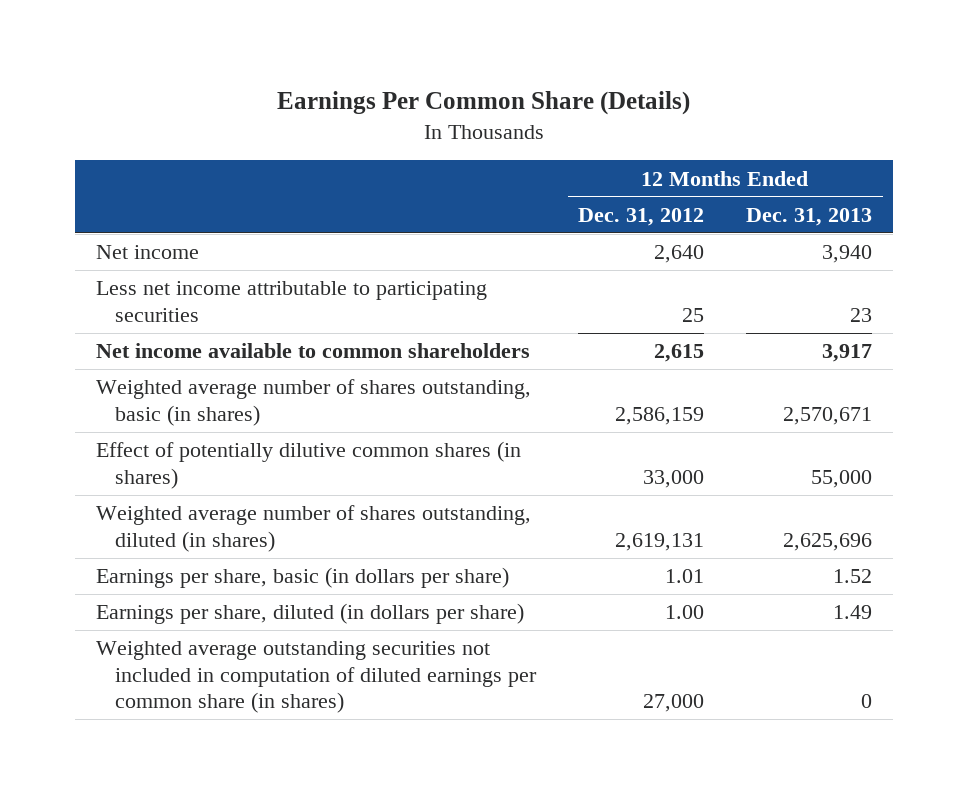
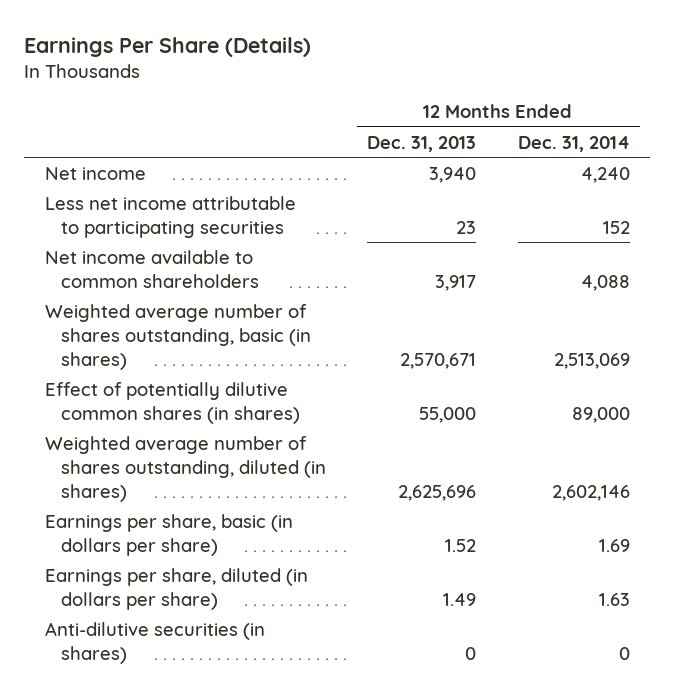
[277,91,691,116] Earnings Per Common Share (Details) -> [24,36,312,57] Earnings Per Share (Details)
[578,207,705,226] Dec. 31, 2012 -> none
none -> [517,135,630,152] Dec. 31, 2014
[96,641,538,714] Weighted average outstanding securities not included in computation of diluted earnings per common share (in shares) -> [44,621,265,664] Anti-dilutive securities (in shares)

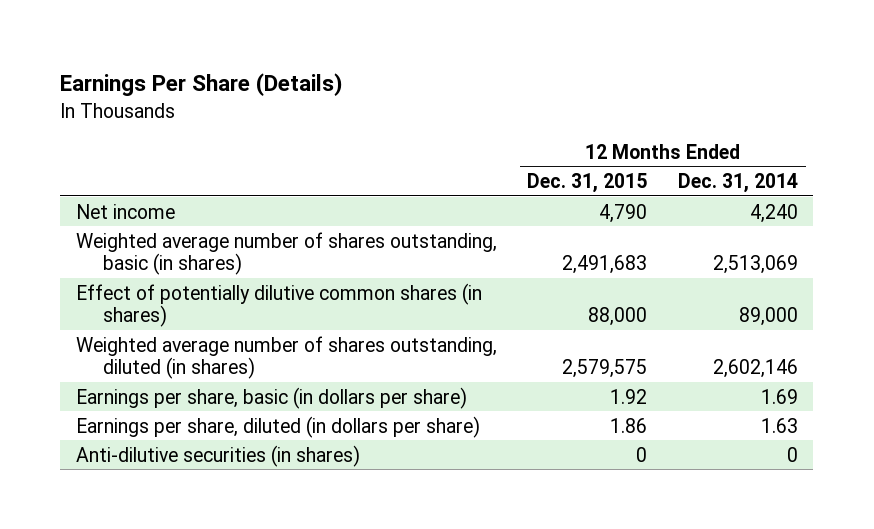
[367,135,477,152] Dec. 31, 2013 -> none
none -> [527,172,648,193] Dec. 31, 2015
[44,195,296,238] Less net income attributable to participating securities -> none
[44,249,259,288] Net income available to common shareholders -> none

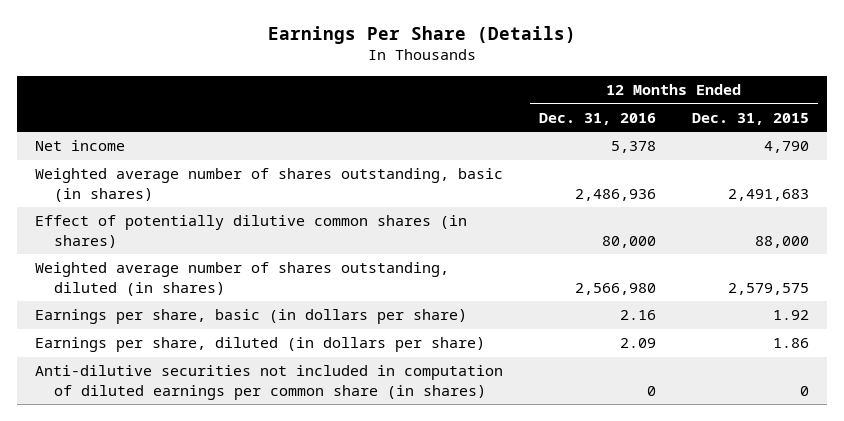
[678,172,799,193] Dec. 31, 2014 -> none
none -> [538,112,656,125] Dec. 31, 2016
[75,444,360,467] Anti-dilutive securities (in shares) -> [34,365,503,400] Anti-dilutive securities not included in computation of diluted earnings per common share (in shares)

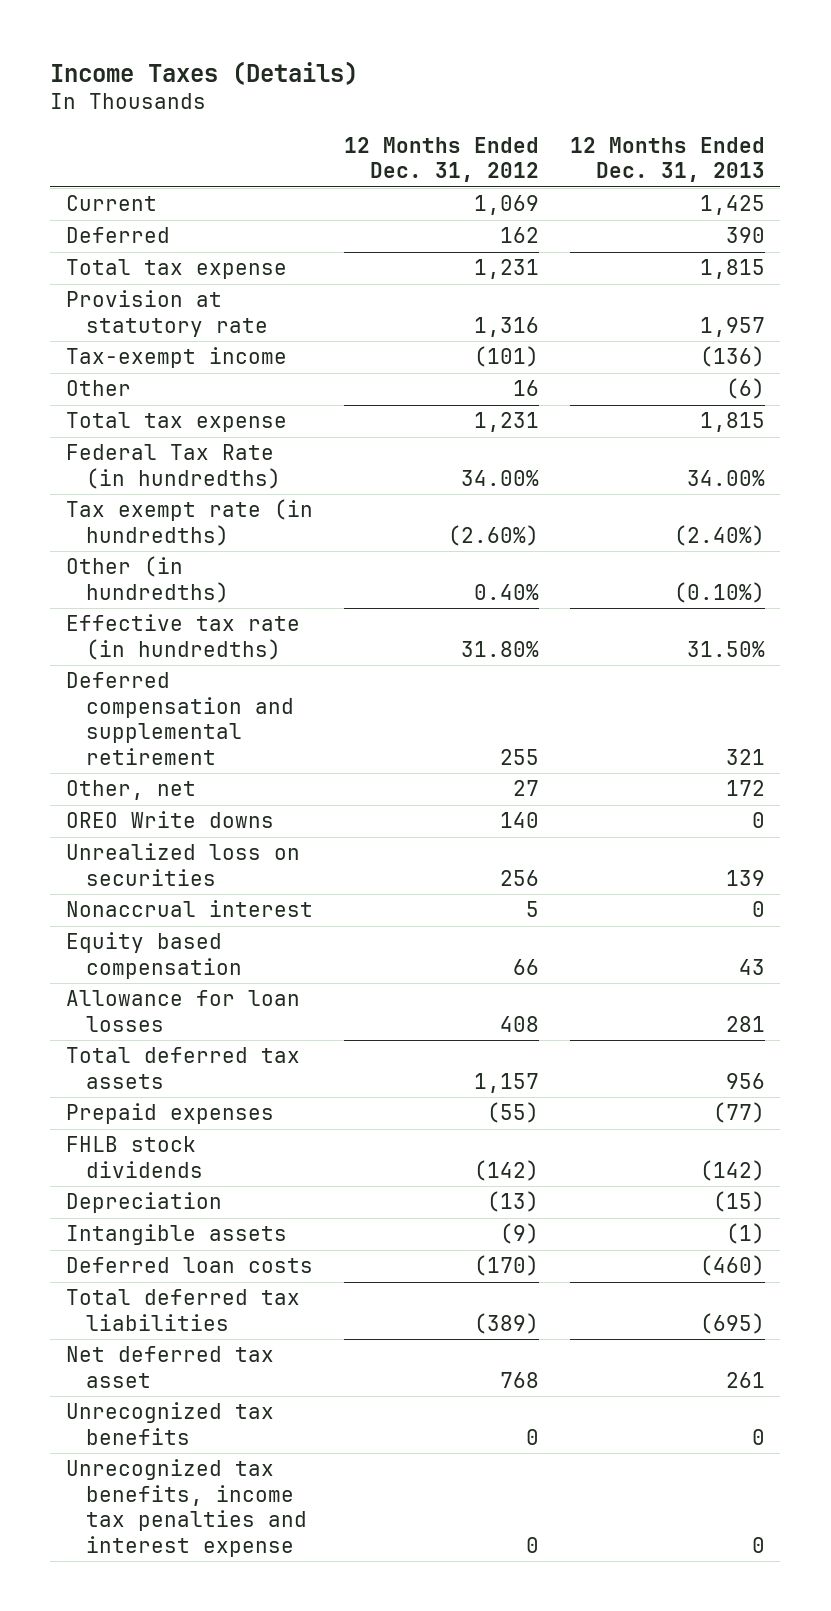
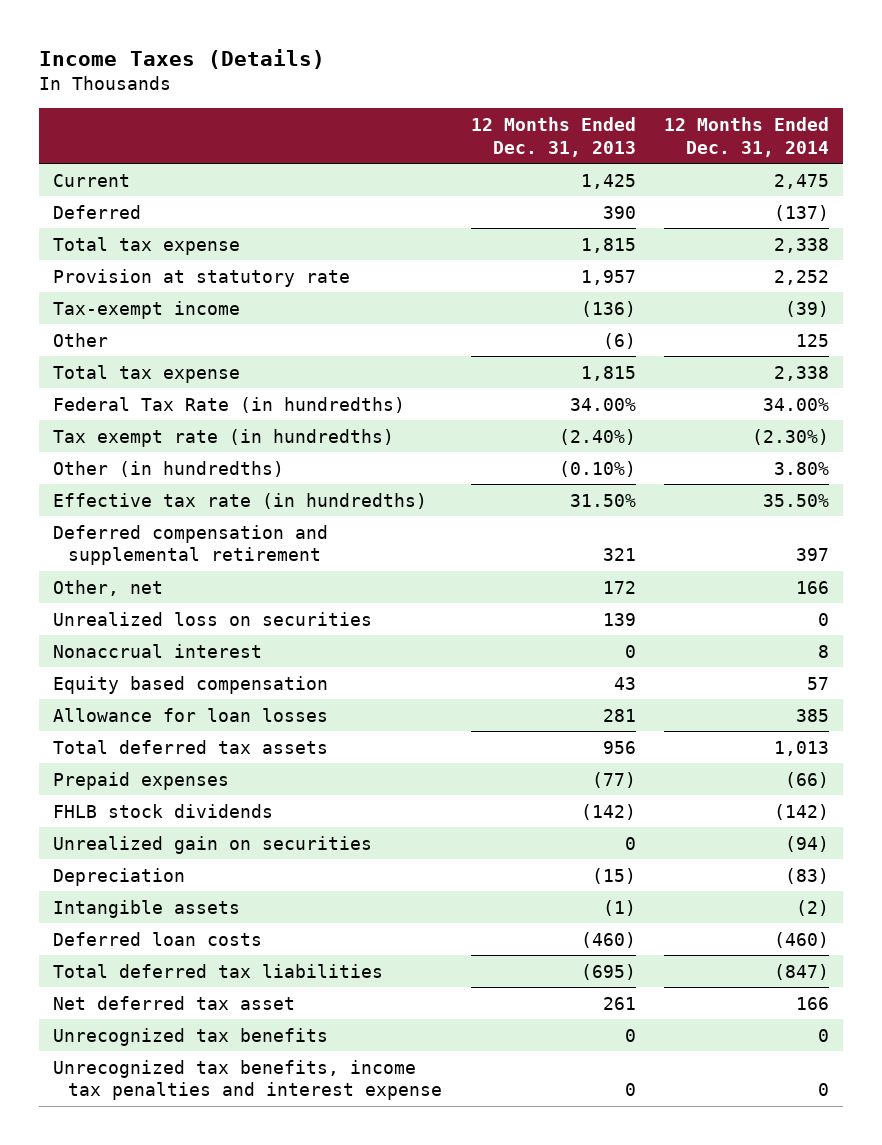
[343,136,539,183] 12 Months Ended Dec. 31, 2012 -> none
none -> [663,116,829,157] 12 Months Ended Dec. 31, 2014
[65,811,274,829] OREO Write downs -> none
none -> [52,835,372,854] Unrealized gain on securities

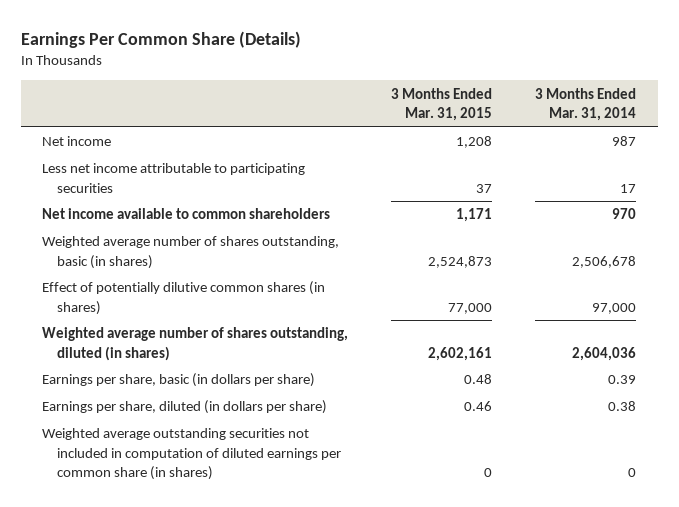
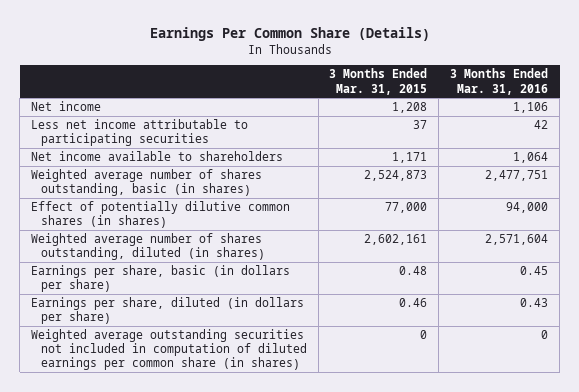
[535,87,637,122] 3 Months Ended Mar. 31, 2014 -> none
none -> [450,68,549,95] 3 Months Ended Mar. 31, 2016
[42,208,331,220] Net income available to common shareholders -> [31,151,284,162] Net income available to shareholders

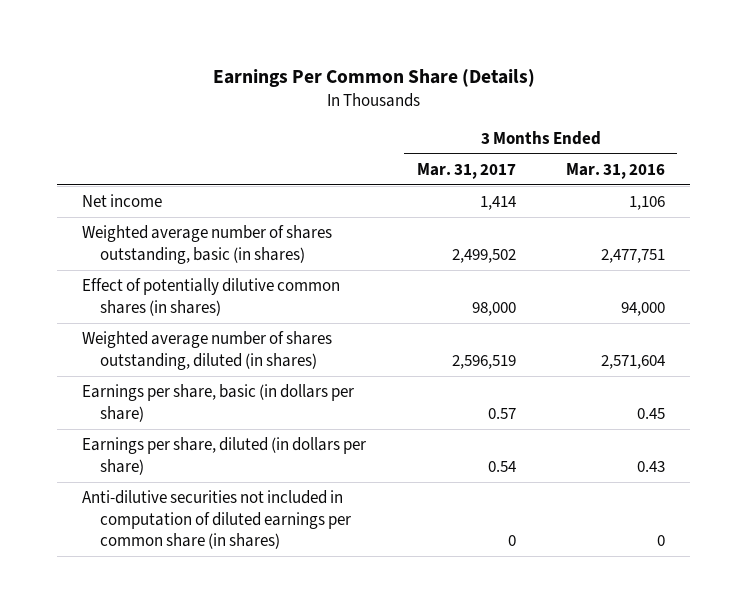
[329,68,428,95] 3 Months Ended Mar. 31, 2015 -> none
none -> [416,162,516,179] Mar. 31, 2017
[31,119,249,147] Less net income attributable to participating securities -> none
[31,151,284,162] Net income available to shareholders -> none
[31,329,307,371] Weighted average outstanding securities not included in computation of diluted earnings per common share (in shares) -> [82,490,352,550] Anti-dilutive securities not included in computation of diluted earnings per common share (in shares)

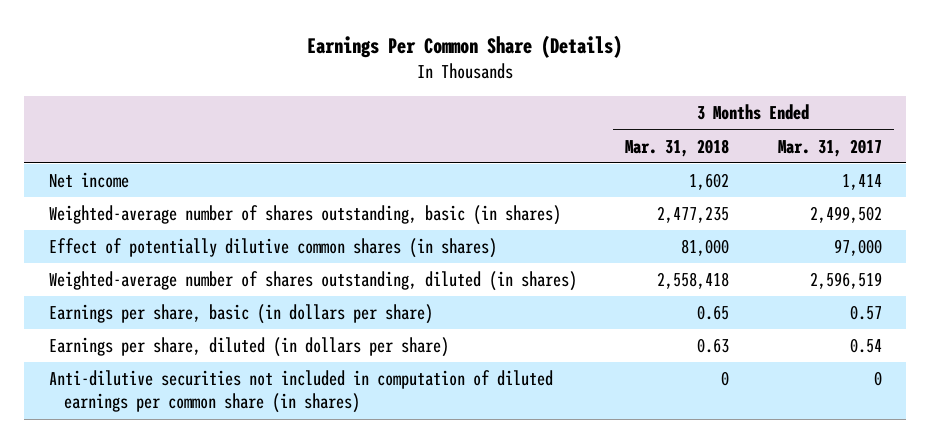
[565,162,665,179] Mar. 31, 2016 -> none
none -> [625,138,730,157] Mar. 31, 2018
[82,225,333,264] Weighted average number of shares outstanding, basic (in shares) -> [48,205,561,226] Weighted-average number of shares outstanding, basic (in shares)
[471,301,516,316] 98,000 -> [833,239,882,257] 97,000
[82,331,333,370] Weighted average number of shares outstanding, diluted (in shares) -> [48,271,577,292] Weighted-average number of shares outstanding, diluted (in shares)

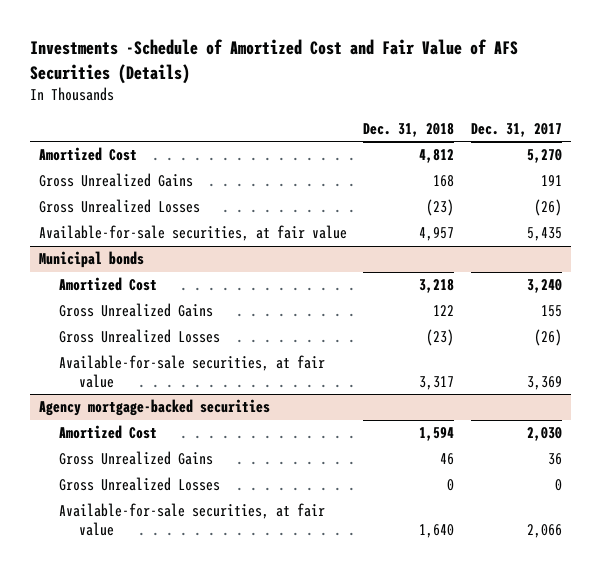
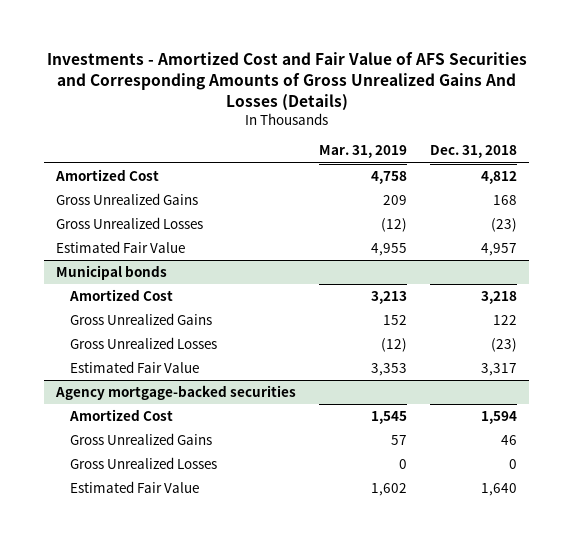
[30,39,519,84] Investments -Schedule of Amortized Cost and Fair Value of AFS Securities (Details) -> [46,51,527,111] Investments - Amortized Cost and Fair Value of AFS Securities and Corresponding Amounts of Gross Unrealized Gains And Losses (Details)
[471,122,563,137] Dec. 31, 2017 -> none
none -> [319,145,408,159] Mar. 31, 2019
[38,225,347,242] Available-for-sale securities, at fair value -> [55,241,185,254] Estimated Fair Value
[58,355,325,388] Available-for-sale securities, at fair value -> [69,361,199,374] Estimated Fair Value
[58,503,325,536] Available-for-sale securities, at fair value -> [69,481,199,494] Estimated Fair Value

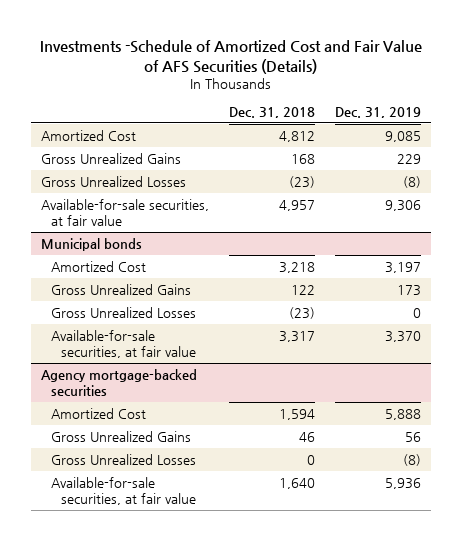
[46,51,527,111] Investments - Amortized Cost and Fair Value of AFS Securities and Corresponding Amounts of Gross Unrealized Gains And Losses (Details) -> [39,39,422,74] Investments -Schedule of Amortized Cost and Fair Value of AFS Securities (Details)
[319,145,408,159] Mar. 31, 2019 -> none
none -> [334,107,421,119] Dec. 31, 2019
[55,241,185,254] Estimated Fair Value -> [41,198,210,226] Available-for-sale securities, at fair value
[69,361,199,374] Estimated Fair Value -> [51,329,197,358] Available-for-sale securities, at fair value
[69,481,199,494] Estimated Fair Value -> [51,476,197,505] Available-for-sale securities, at fair value

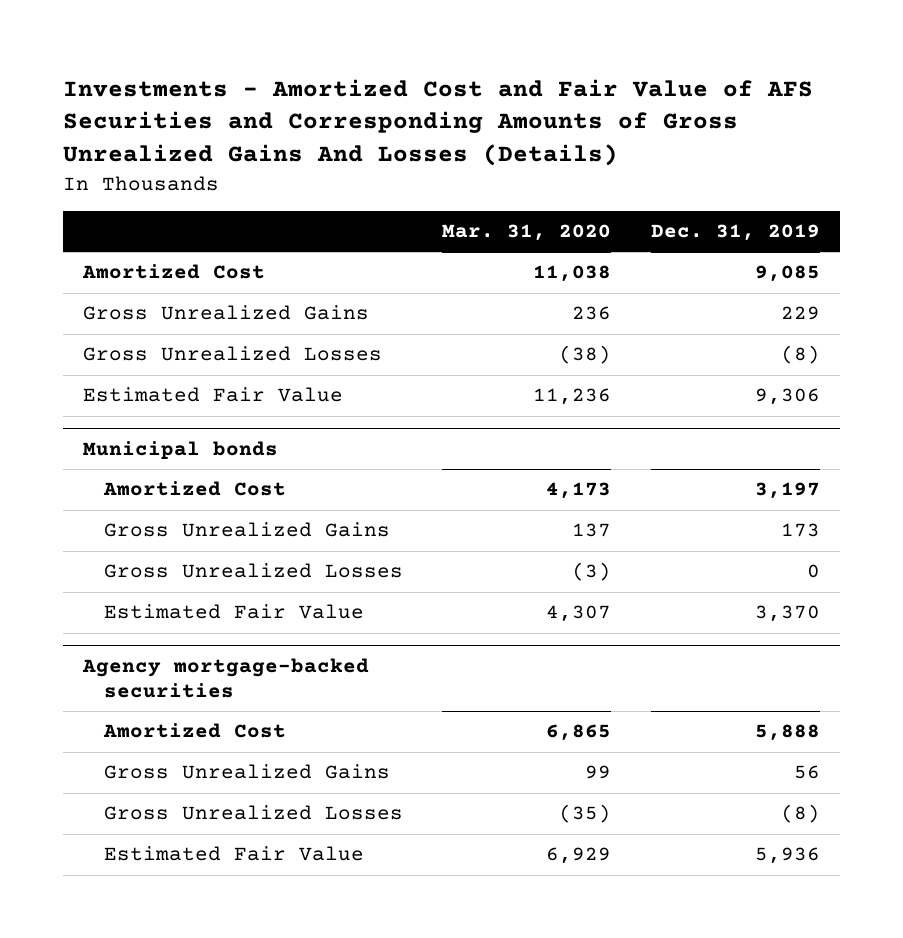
[39,39,422,74] Investments -Schedule of Amortized Cost and Fair Value of AFS Securities (Details) -> [62,78,813,167] Investments - Amortized Cost and Fair Value of AFS Securities and Corresponding Amounts of Gross Unrealized Gains And Losses (Details)
[228,107,315,119] Dec. 31, 2018 -> none
none -> [442,224,612,242] Mar. 31, 2020
[41,198,210,226] Available-for-sale securities, at fair value -> [82,387,343,403] Estimated Fair Value
[51,329,197,358] Available-for-sale securities, at fair value -> [103,604,364,620] Estimated Fair Value
[51,476,197,505] Available-for-sale securities, at fair value -> [103,846,364,862] Estimated Fair Value

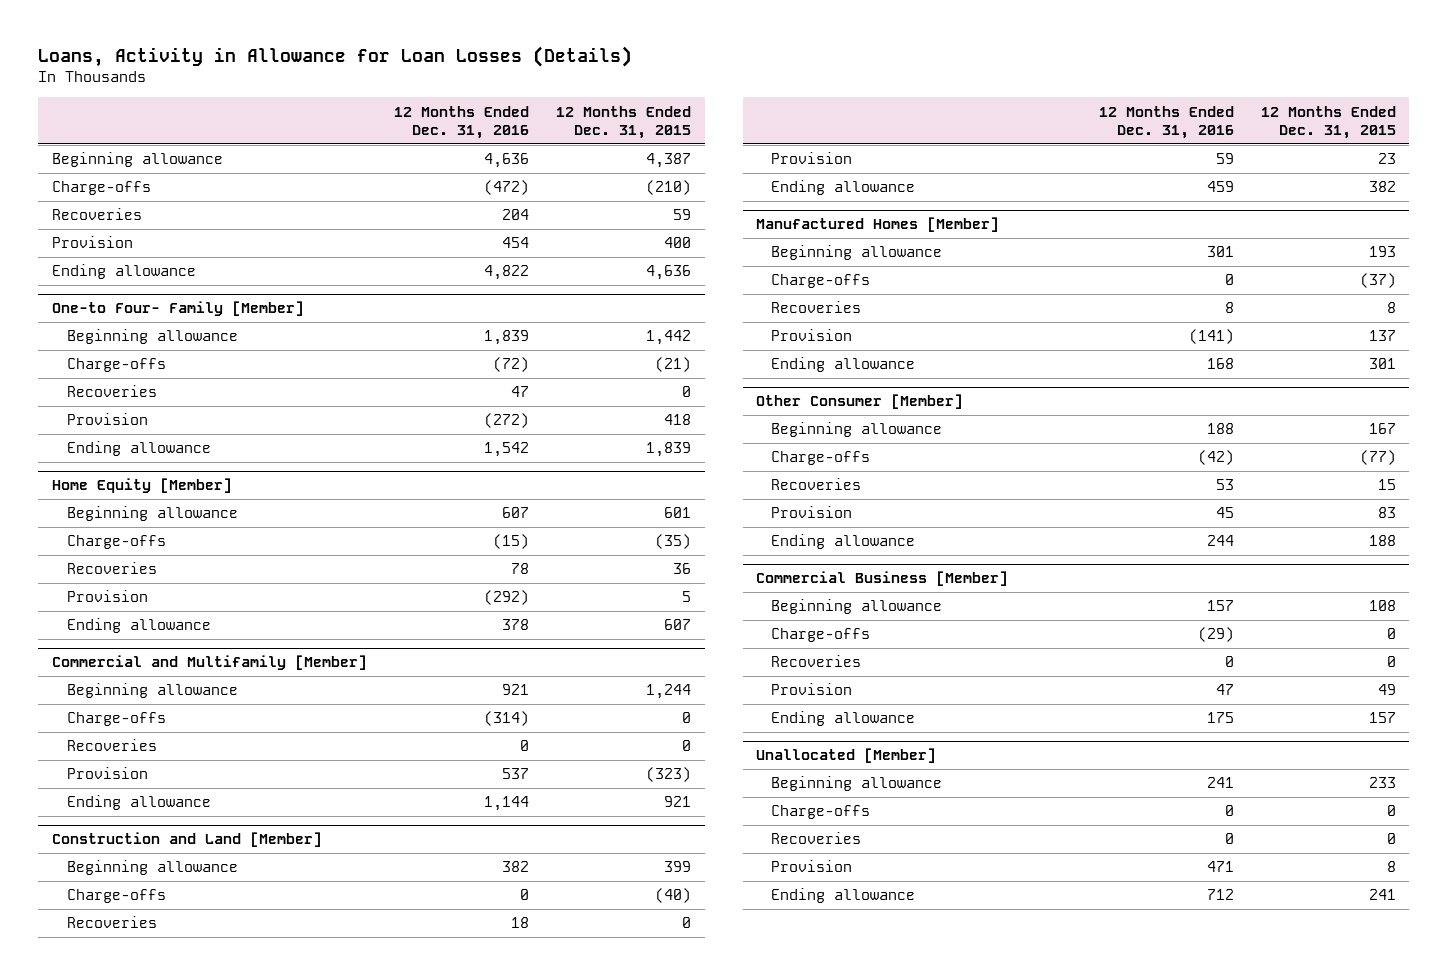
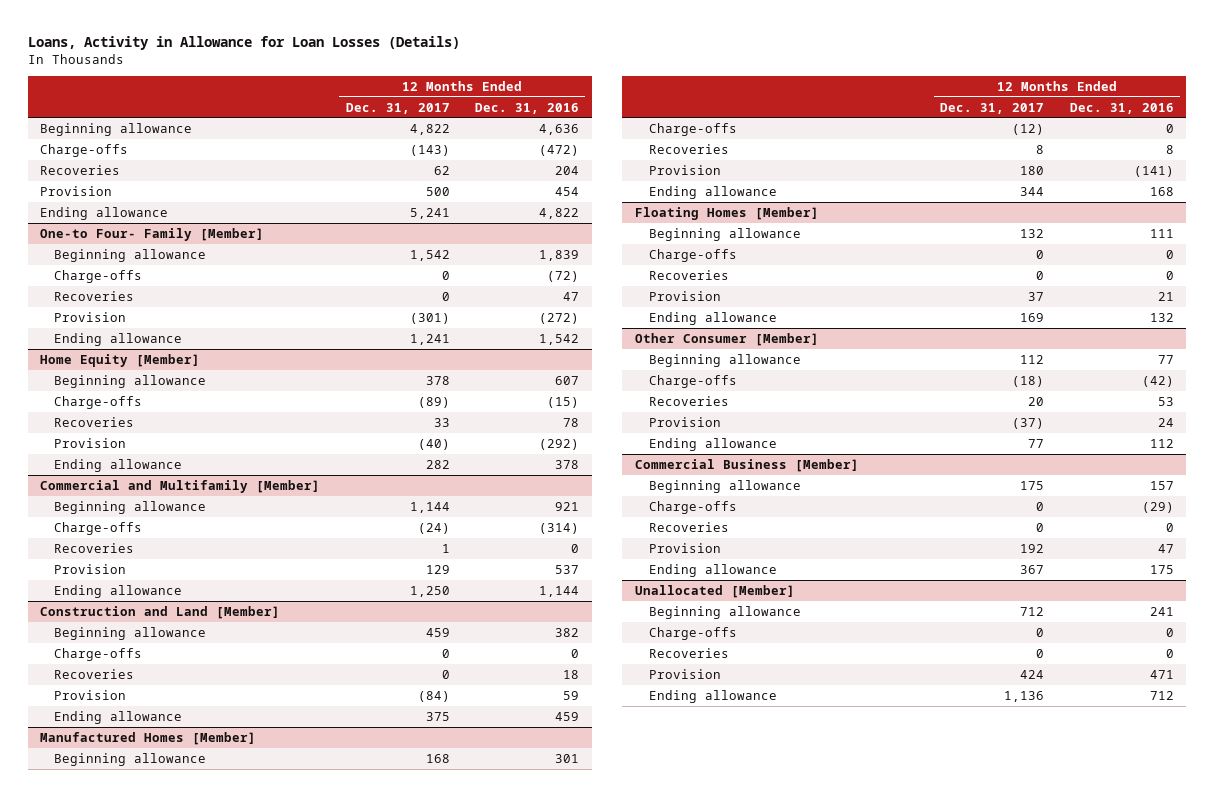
[556,105,692,139] 12 Months Ended Dec. 31, 2015 -> none
none -> [345,102,450,114] Dec. 31, 2017
none -> [635,206,820,220] Floating Homes [Member]
none -> [648,227,801,241] Beginning allowance
none -> [648,248,737,262] Charge-offs
none -> [648,269,729,280] Recoveries
none -> [648,290,721,301] Provision
none -> [648,311,777,325] Ending allowance
[1206,423,1234,435] 188 -> [1157,354,1174,364] 77
[1215,507,1234,519] 45 -> [1157,417,1174,427] 24
[1206,535,1234,547] 244 -> [1149,438,1174,448] 112

